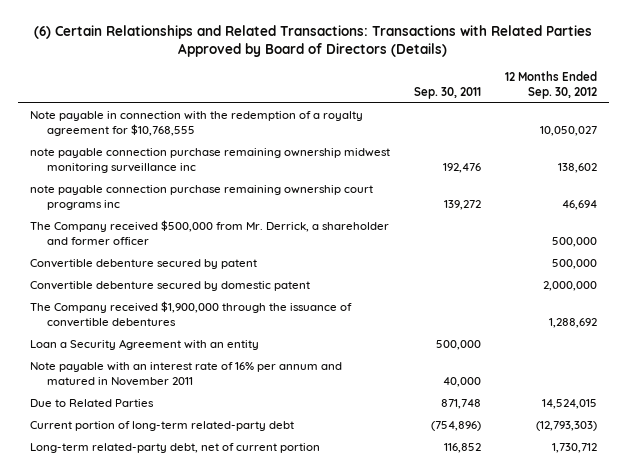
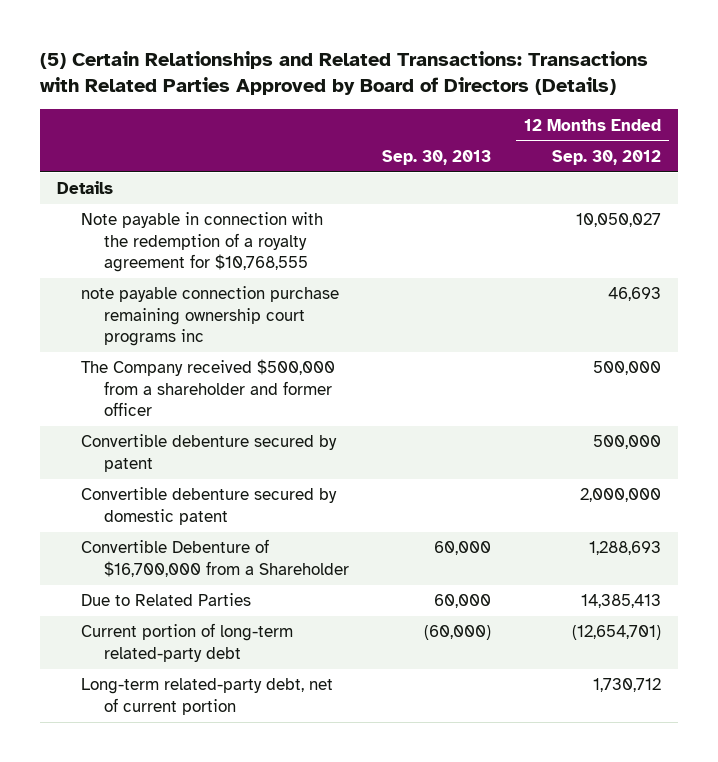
[34,25,593,58] (6) Certain Relationships and Related Transactions: Transactions with Related Parties Approved by Board of Directors (Details) -> [40,51,649,96] (5) Certain Relationships and Related Transactions: Transactions with Related Parties Approved by Board of Directors (Details)
[413,86,481,99] Sep. 30, 2011 -> none
none -> [382,149,492,165] Sep. 30, 2013
none -> [56,181,113,195] Details
[29,148,390,173] note payable connection purchase remaining ownership midwest monitoring surveillance inc -> none
[561,199,597,210] 46,694 -> [608,287,662,302] 46,693
[29,220,389,245] The Company received $500,000 from Mr. Derrick, a shareholder and former officer -> [80,359,335,417] The Company received $500,000 from a shareholder and former officer
[29,301,352,327] The Company received $1,900,000 through the issuance of convertible debentures -> none
[29,339,259,351] Loan a Security Agreement with an entity -> none
[29,362,342,386] Note payable with an interest rate of 16% per annum and matured in November 2011 -> none
none -> [80,539,350,577] Convertible Debenture of $16,700,000 from a Shareholder
[541,399,597,410] 14,524,015 -> [581,594,662,609] 14,385,413
[535,421,597,432] (12,793,303) -> [572,625,662,641] (12,654,701)

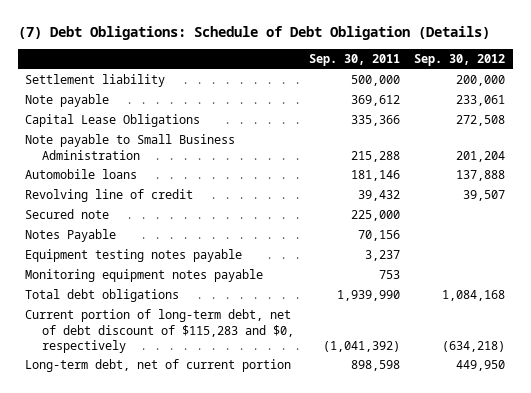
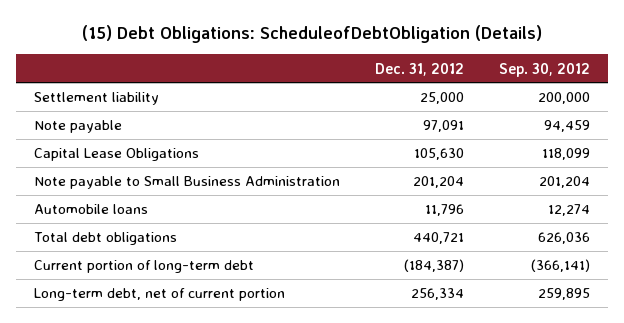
[18,26,491,41] (7) Debt Obligations: Schedule of Debt Obligation (Details) -> [81,25,542,44] (15) Debt Obligations: ScheduleofDebtObligation (Details)
[308,54,400,67] Sep. 30, 2011 -> none
none -> [374,62,464,76] Dec. 31, 2012
[456,95,506,107] 233,061 -> [544,120,591,133] 94,459
[456,115,506,127] 272,508 -> [542,148,591,161] 118,099
[25,189,194,203] Revolving line of credit -> none
[25,209,110,220] Secured note -> none
[25,229,117,243] Notes Payable -> none
[25,249,243,263] Equipment testing notes payable -> none
[25,269,264,283] Monitoring equipment notes payable -> none
[456,170,506,182] 137,888 -> [548,204,591,217] 12,274
[442,290,506,302] 1,084,168 -> [538,232,591,245] 626,036
[25,309,294,353] Current portion of long-term debt, net of debt discount of $115,283 and $0, respectively -> [33,260,254,274] Current portion of long-term debt
[442,340,506,352] (634,218) -> [531,259,591,273] (366,141)
[456,360,506,372] 449,950 -> [538,288,591,301] 259,895

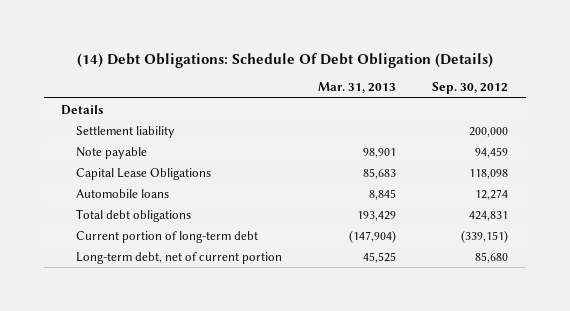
[81,25,542,44] (15) Debt Obligations: ScheduleofDebtObligation (Details) -> [76,52,493,68] (14) Debt Obligations: Schedule Of Debt Obligation (Details)
[374,62,464,76] Dec. 31, 2012 -> none
none -> [318,82,397,94] Mar. 31, 2013
none -> [61,104,104,115] Details
[33,176,340,190] Note payable to Small Business Administration -> none
[542,148,591,161] 118,099 -> [469,168,509,179] 118,098
[538,232,591,245] 626,036 -> [469,210,509,221] 424,831
[531,259,591,273] (366,141) -> [461,229,509,243] (339,151)
[538,288,591,301] 259,895 -> [475,251,509,263] 85,680

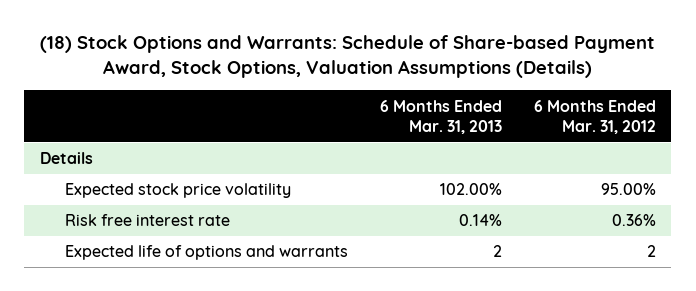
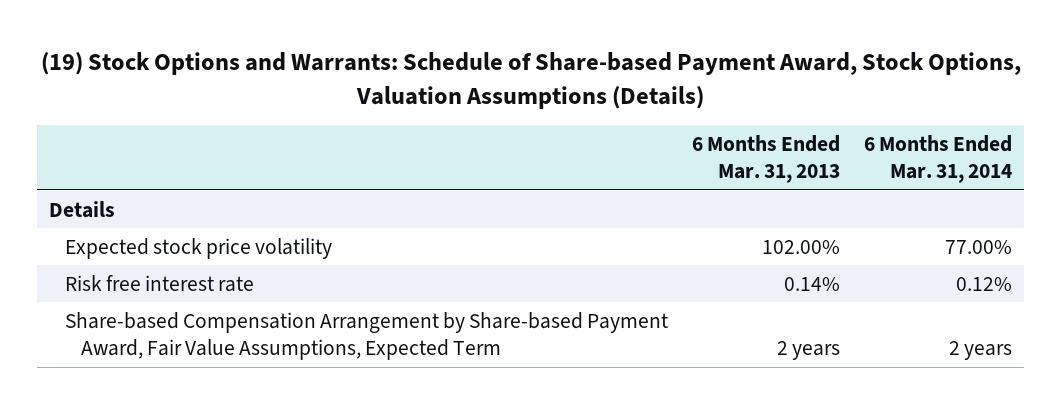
[39,35,655,79] (18) Stock Options and Warrants: Schedule of Share-based Payment Award, Stock Options, Valuation Assumptions (Details) -> [40,52,1021,109] (19) Stock Options and Warrants: Schedule of Share-based Payment Award, Stock Options, Valuation Assumptions (Details)
[533,99,656,134] 6 Months Ended Mar. 31, 2012 -> none
none -> [864,134,1013,184] 6 Months Ended Mar. 31, 2014
[65,245,349,261] Expected life of options and warrants -> none
none -> [65,311,669,361] Share-based Compensation Arrangement by Share-based Payment Award, Fair Value Assumptions, Expected Term

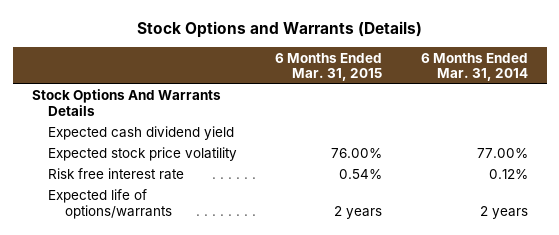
[40,52,1021,109] (19) Stock Options and Warrants: Schedule of Share-based Payment Award, Stock Options, Valuation Assumptions (Details) -> [136,20,422,38] Stock Options and Warrants (Details)
[692,134,841,184] 6 Months Ended Mar. 31, 2013 -> none
none -> [275,52,383,82] 6 Months Ended Mar. 31, 2015
[49,200,116,218] Details -> none
none -> [31,89,221,117] Stock Options And Warrants Details
none -> [48,126,235,141] Expected cash dividend yield
[65,311,669,361] Share-based Compensation Arrangement by Share-based Payment Award, Fair Value Assumptions, Expected Term -> [48,189,172,220] Expected life of options/warrants

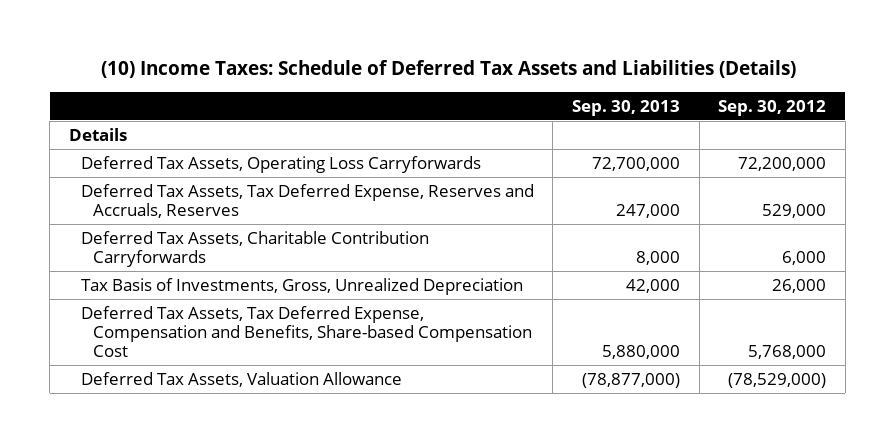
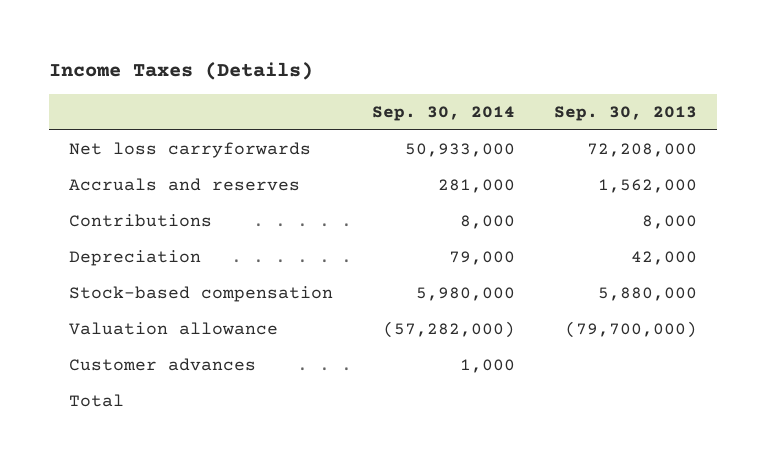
[100,60,796,79] (10) Income Taxes: Schedule of Deferred Tax Assets and Liabilities (Details) -> [48,62,313,81] Income Taxes (Details)
[718,99,827,116] Sep. 30, 2012 -> none
none -> [371,106,515,122] Sep. 30, 2014
[68,127,127,141] Details -> none
[80,183,534,219] Deferred Tax Assets, Tax Deferred Expense, Reserves and Accruals, Reserves -> none
[80,155,481,173] Deferred Tax Assets, Operating Loss Carryforwards -> [68,142,311,159] Net loss carryforwards
[592,156,681,171] 72,700,000 -> [587,143,698,158] 72,208,000
none -> [68,178,300,192] Accruals and reserves
[80,230,429,268] Deferred Tax Assets, Charitable Contribution Carryforwards -> [68,214,212,228] Contributions
[80,277,523,295] Tax Basis of Investments, Gross, Unrealized Depreciation -> [68,250,201,267] Depreciation
[80,305,533,358] Deferred Tax Assets, Tax Deferred Expense, Compensation and Benefits, Share-based Compensation Cost -> [68,286,333,303] Stock-based compensation
[80,371,402,387] Deferred Tax Assets, Valuation Allowance -> [68,322,278,336] Valuation allowance
[582,372,681,388] (78,877,000) -> [565,321,698,339] (79,700,000)
none -> [68,358,256,372] Customer advances
none -> [68,394,124,408] Total

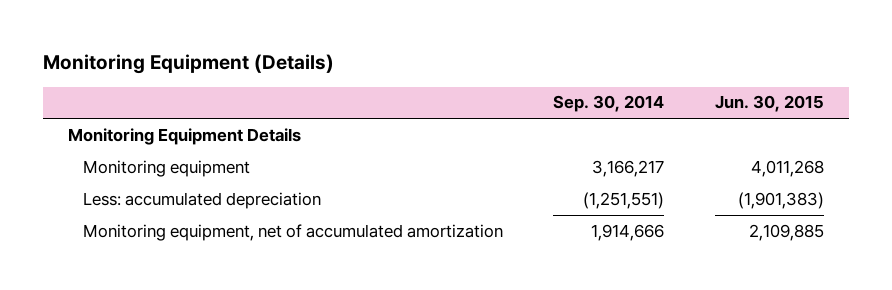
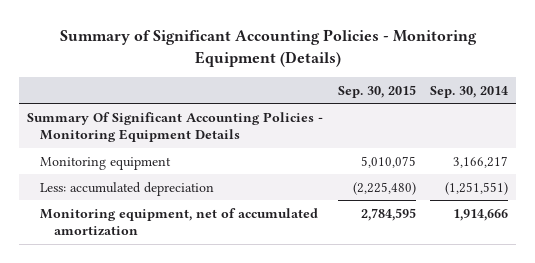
[42,54,334,75] Monitoring Equipment (Details) -> [59,29,477,68] Summary of Significant Accounting Policies - Monitoring Equipment (Details)
[714,95,824,113] Jun. 30, 2015 -> none
none -> [337,84,416,98] Sep. 30, 2015
[68,127,302,145] Monitoring Equipment Details -> [26,111,323,143] Summary Of Significant Accounting Policies - Monitoring Equipment Details

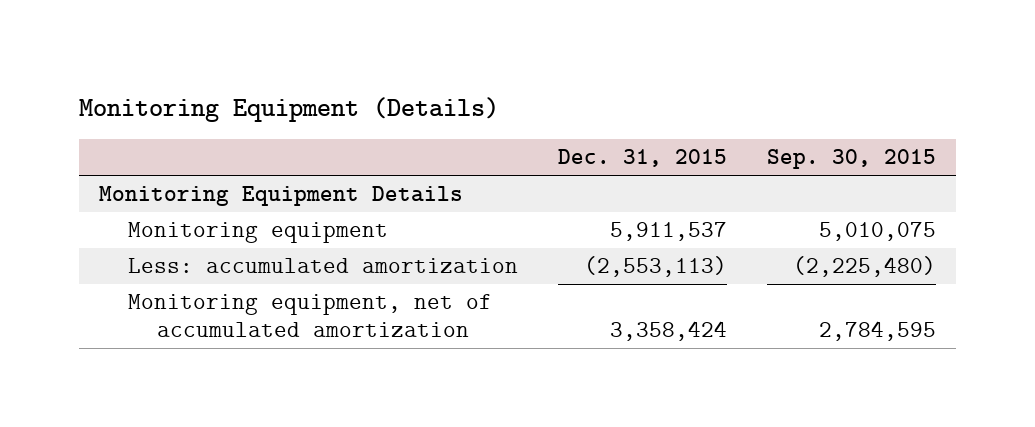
[59,29,477,68] Summary of Significant Accounting Policies - Monitoring Equipment (Details) -> [78,96,499,122] Monitoring Equipment (Details)
[430,85,509,98] Sep. 30, 2014 -> none
none -> [558,149,728,168] Dec. 31, 2015
[26,111,323,143] Summary Of Significant Accounting Policies - Monitoring Equipment Details -> [99,186,464,207] Monitoring Equipment Details
[40,181,215,196] Less: accumulated depreciation -> [127,258,518,274] Less: accumulated amortization

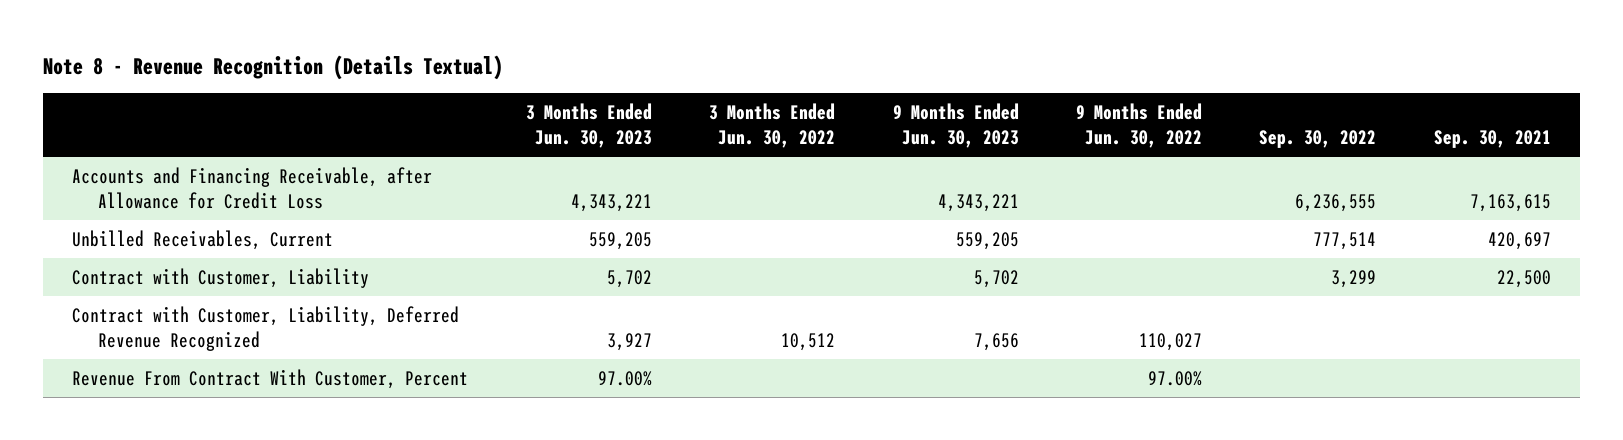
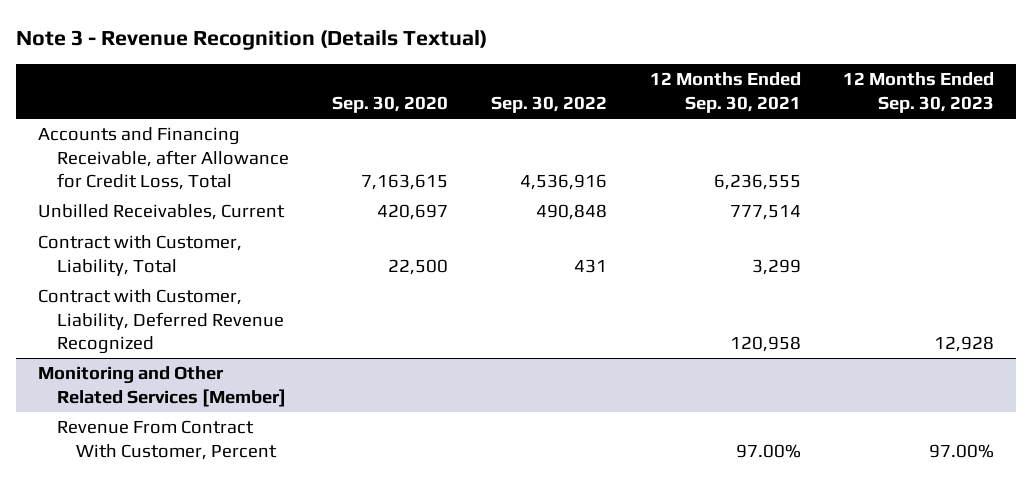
[43,54,504,80] Note 8 - Revenue Recognition (Details Textual) -> [16,29,488,51] Note 3 - Revenue Recognition (Details Textual)
[525,102,652,149] 3 Months Ended Jun. 30, 2023 -> none
[709,102,836,149] 3 Months Ended Jun. 30, 2022 -> none
[892,102,1019,149] 9 Months Ended Jun. 30, 2023 -> none
[1075,102,1202,149] 9 Months Ended Jun. 30, 2022 -> none
[1433,130,1551,149] Sep. 30, 2021 -> none
none -> [331,95,448,113] Sep. 30, 2020
none -> [649,72,801,113] 12 Months Ended Sep. 30, 2021
none -> [843,72,995,113] 12 Months Ended Sep. 30, 2023
[72,166,433,209] Accounts and Financing Receivable, after Allowance for Credit Loss -> [37,127,289,190] Accounts and Financing Receivable, after Allowance for Credit Loss, Total
[1295,193,1377,212] 6,236,555 -> [519,173,607,190] 4,536,916
[1313,231,1377,250] 777,514 -> [535,204,607,221] 490,848
[72,267,370,288] Contract with Customer, Liability -> [37,235,242,276] Contract with Customer, Liability, Total
[1331,269,1377,288] 3,299 -> [573,258,607,273] 431
none -> [37,366,286,407] Monitoring and Other Related Services [Member]

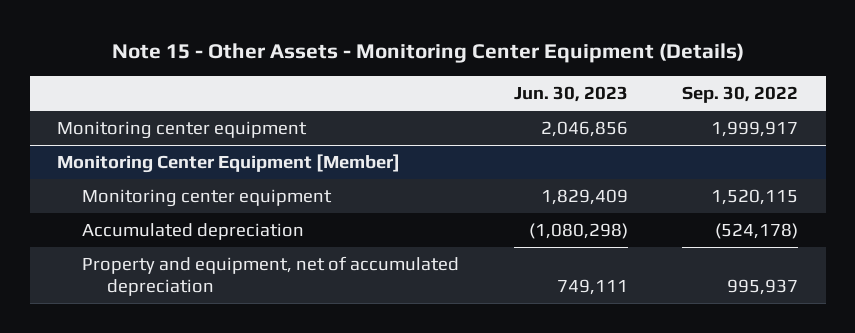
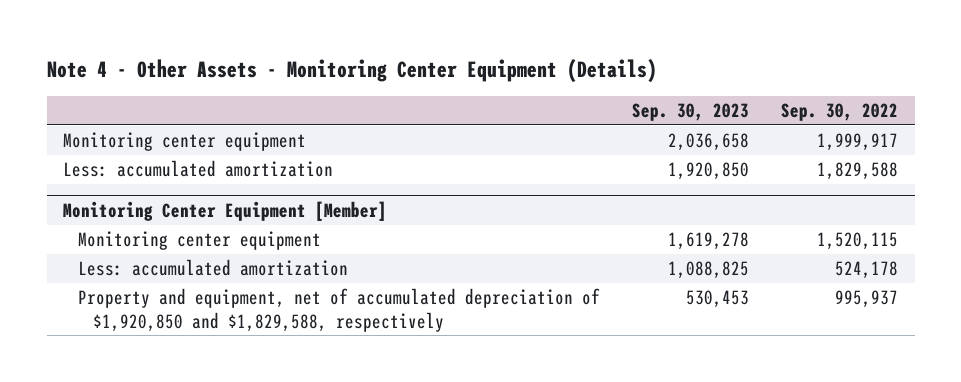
[111,43,744,64] Note 15 - Other Assets - Monitoring Center Equipment (Details) -> [46,58,657,83] Note 4 - Other Assets - Monitoring Center Equipment (Details)
[513,86,628,103] Jun. 30, 2023 -> none
none -> [632,103,750,122] Sep. 30, 2023
none -> [62,160,333,178] Less: accumulated amortization
[82,222,305,240] Accumulated depreciation -> [78,259,349,277] Less: accumulated amortization
[715,222,799,239] (524,178) -> [835,261,899,280] 524,178
[82,255,460,297] Property and equipment, net of accumulated depreciation -> [78,288,601,332] Property and equipment, net of accumulated depreciation of $1,920,850 and $1,829,588, respectively

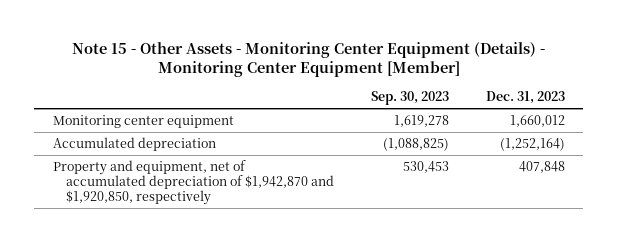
[46,58,657,83] Note 4 - Other Assets - Monitoring Center Equipment (Details) -> [71,41,545,78] Note 15 - Other Assets - Monitoring Center Equipment (Details) - Monitoring Center Equipment [Member]
[781,103,899,122] Sep. 30, 2022 -> none
none -> [485,91,565,105] Dec. 31, 2023
[62,132,306,152] Monitoring center equipment -> none
[62,160,333,178] Less: accumulated amortization -> none
[62,200,387,221] Monitoring Center Equipment [Member] -> none
[78,259,349,277] Less: accumulated amortization -> [52,136,216,151] Accumulated depreciation
[668,261,750,280] 1,088,825 -> [382,137,449,151] (1,088,825)
[78,288,601,332] Property and equipment, net of accumulated depreciation of $1,920,850 and $1,829,588, respectively -> [52,159,335,206] Property and equipment, net of accumulated depreciation of $1,942,870 and $1,920,850, respectively

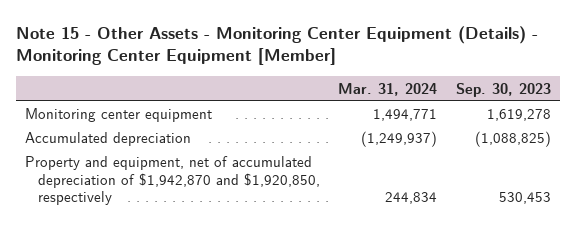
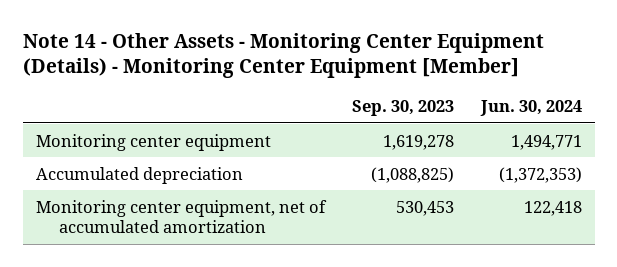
[15,25,538,66] Note 15 - Other Assets - Monitoring Center Equipment (Details) - Monitoring Center Equipment [Member] -> [22,32,544,79] Note 14 - Other Assets - Monitoring Center Equipment (Details) - Monitoring Center Equipment [Member]
[338,82,438,96] Mar. 31, 2024 -> none
none -> [479,100,582,117] Jun. 30, 2024
[24,156,320,205] Property and equipment, net of accumulated depreciation of $1,942,870 and $1,920,850, respectively -> [35,199,327,234] Monitoring center equipment, net of accumulated amortization

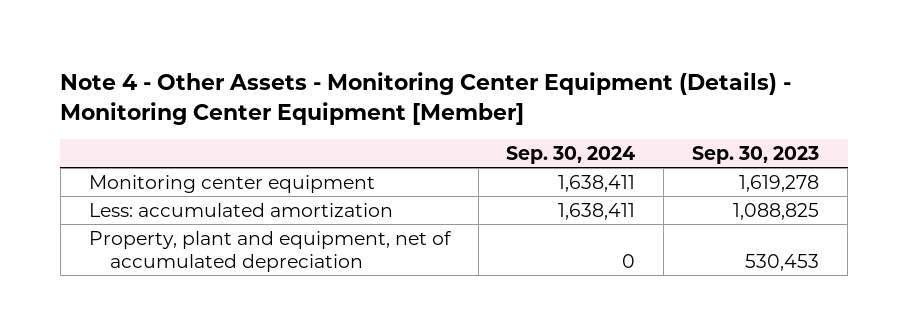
[22,32,544,79] Note 14 - Other Assets - Monitoring Center Equipment (Details) - Monitoring Center Equipment [Member] -> [60,71,792,125] Note 4 - Other Assets - Monitoring Center Equipment (Details) - Monitoring Center Equipment [Member]
[479,100,582,117] Jun. 30, 2024 -> none
none -> [506,145,636,164] Sep. 30, 2024
[35,166,243,184] Accumulated depreciation -> [88,202,393,217] Less: accumulated amortization
[370,166,454,183] (1,088,825) -> [733,202,820,220] 1,088,825
[35,199,327,234] Monitoring center equipment, net of accumulated amortization -> [88,230,452,272] Property, plant and equipment, net of accumulated depreciation

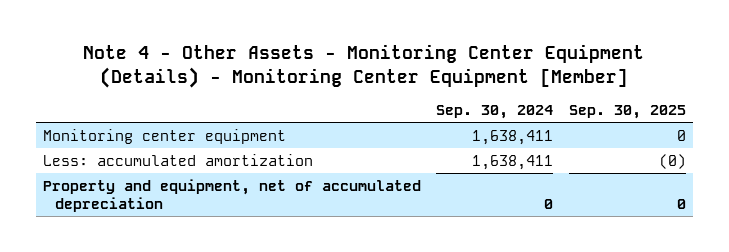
[692,145,820,164] Sep. 30, 2023 -> none
none -> [568,105,686,120] Sep. 30, 2025
[88,230,452,272] Property, plant and equipment, net of accumulated depreciation -> [43,178,422,213] Property and equipment, net of accumulated depreciation

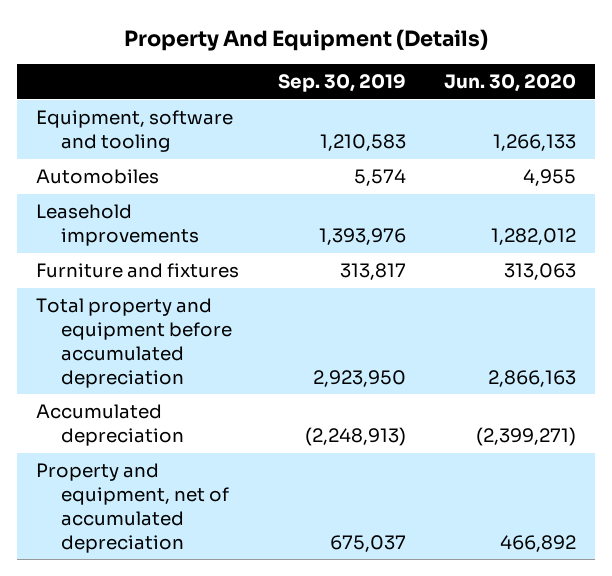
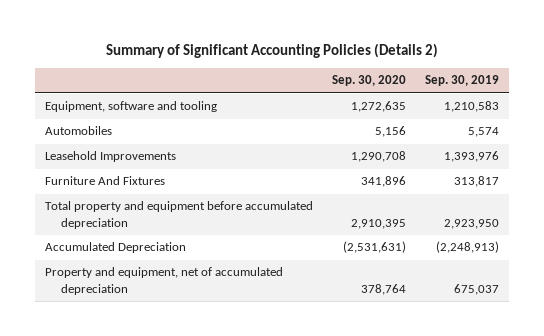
[124,28,489,51] Property And Equipment (Details) -> [106,43,439,59] Summary of Significant Accounting Policies (Details 2)
[443,74,576,93] Jun. 30, 2020 -> none
none -> [332,75,407,87] Sep. 30, 2020
[36,204,199,246] Leasehold improvements -> [44,151,176,163] Leasehold Improvements
[36,263,240,279] Furniture and fixtures -> [44,176,165,186] Furniture And Fixtures
[36,404,184,446] Accumulated depreciation -> [44,242,186,254] Accumulated Depreciation

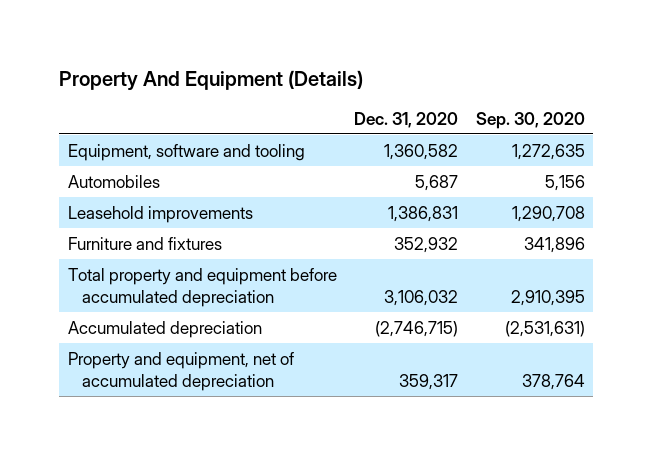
[106,43,439,59] Summary of Significant Accounting Policies (Details 2) -> [58,69,363,91] Property And Equipment (Details)
[425,75,500,87] Sep. 30, 2019 -> none
none -> [354,111,459,128] Dec. 31, 2020
[44,151,176,163] Leasehold Improvements -> [67,205,253,223] Leasehold improvements
[44,176,165,186] Furniture And Fixtures -> [67,236,222,250] Furniture and fixtures
[44,242,186,254] Accumulated Depreciation -> [67,320,262,338] Accumulated depreciation

